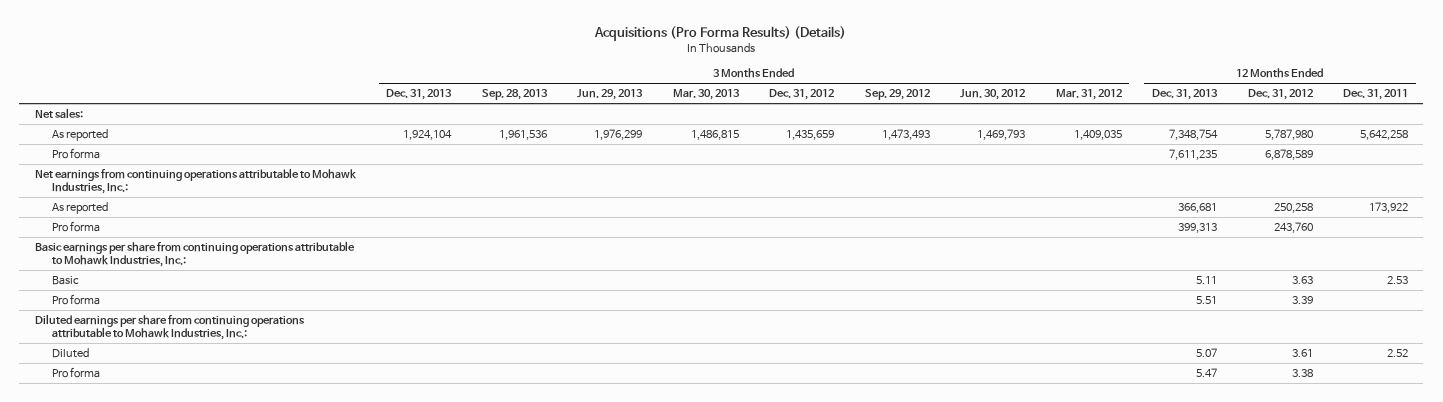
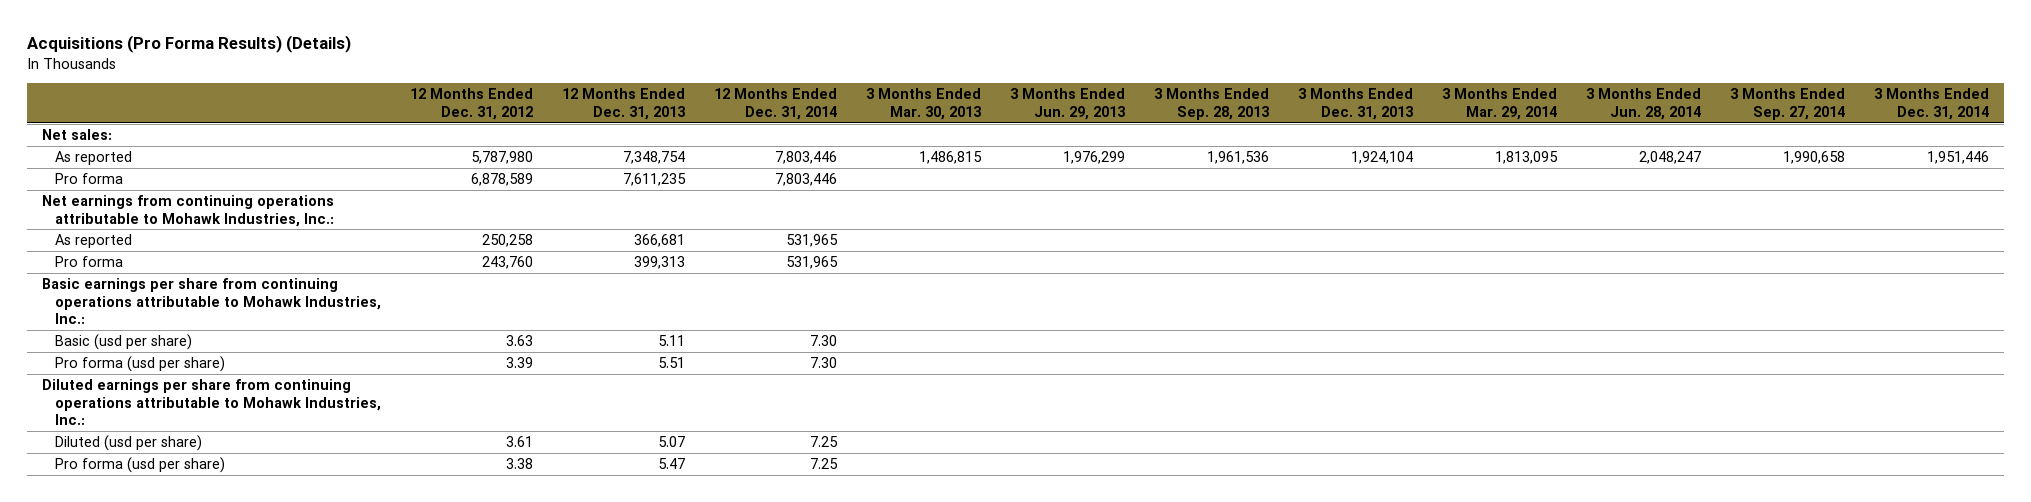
[769,89,835,101] Dec. 31, 2012 -> none
[864,89,930,101] Sep. 29, 2012 -> none
[960,89,1026,101] Jun. 30, 2012 -> none
[1055,89,1122,101] Mar. 31, 2012 -> none
[1343,89,1409,101] Dec. 31, 2011 -> none
none -> [714,88,838,121] 12 Months Ended Dec. 31, 2014
none -> [1442,88,1558,121] 3 Months Ended Mar. 29, 2014
none -> [1586,88,1702,121] 3 Months Ended Jun. 28, 2014
none -> [1730,88,1846,121] 3 Months Ended Sep. 27, 2014
none -> [1874,88,1990,121] 3 Months Ended Dec. 31, 2014
[52,276,80,286] Basic -> [54,333,192,350] Basic (usd per share)
[52,294,101,306] Pro forma -> [54,355,225,372] Pro forma (usd per share)
[52,348,90,359] Diluted -> [54,434,202,451] Diluted (usd per share)
[52,367,101,379] Pro forma -> [54,456,225,473] Pro forma (usd per share)

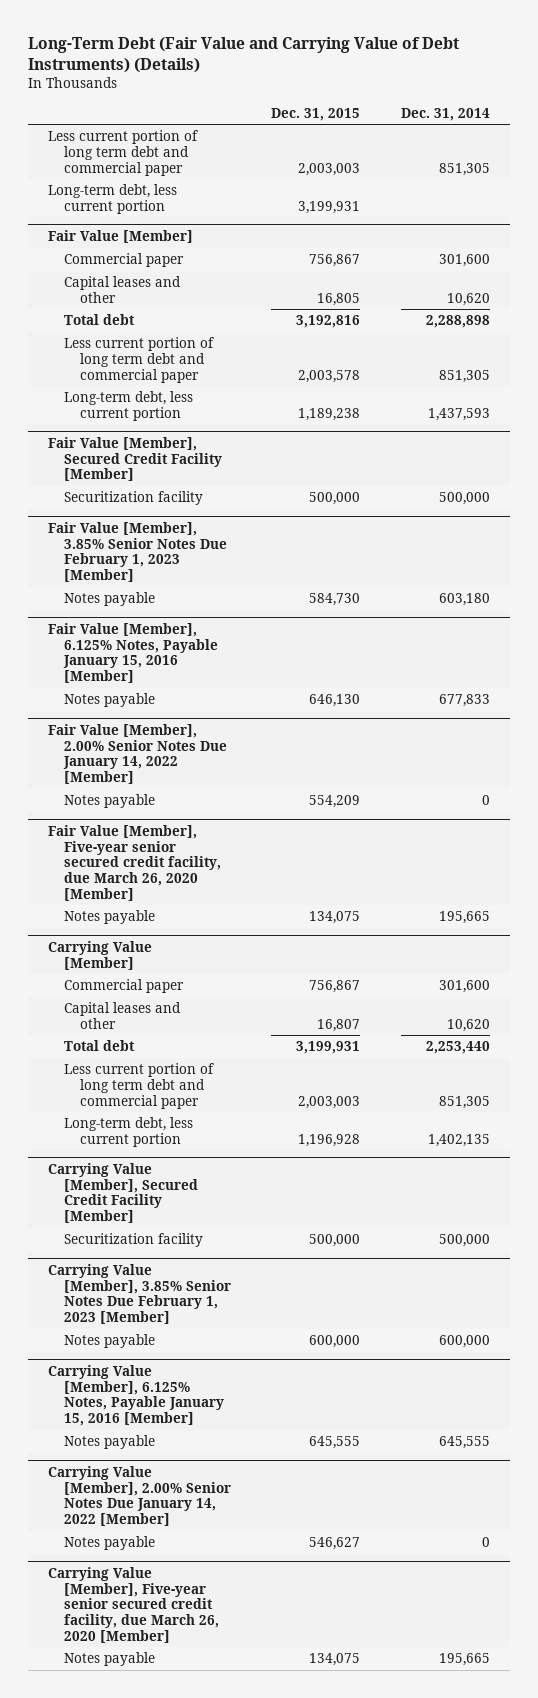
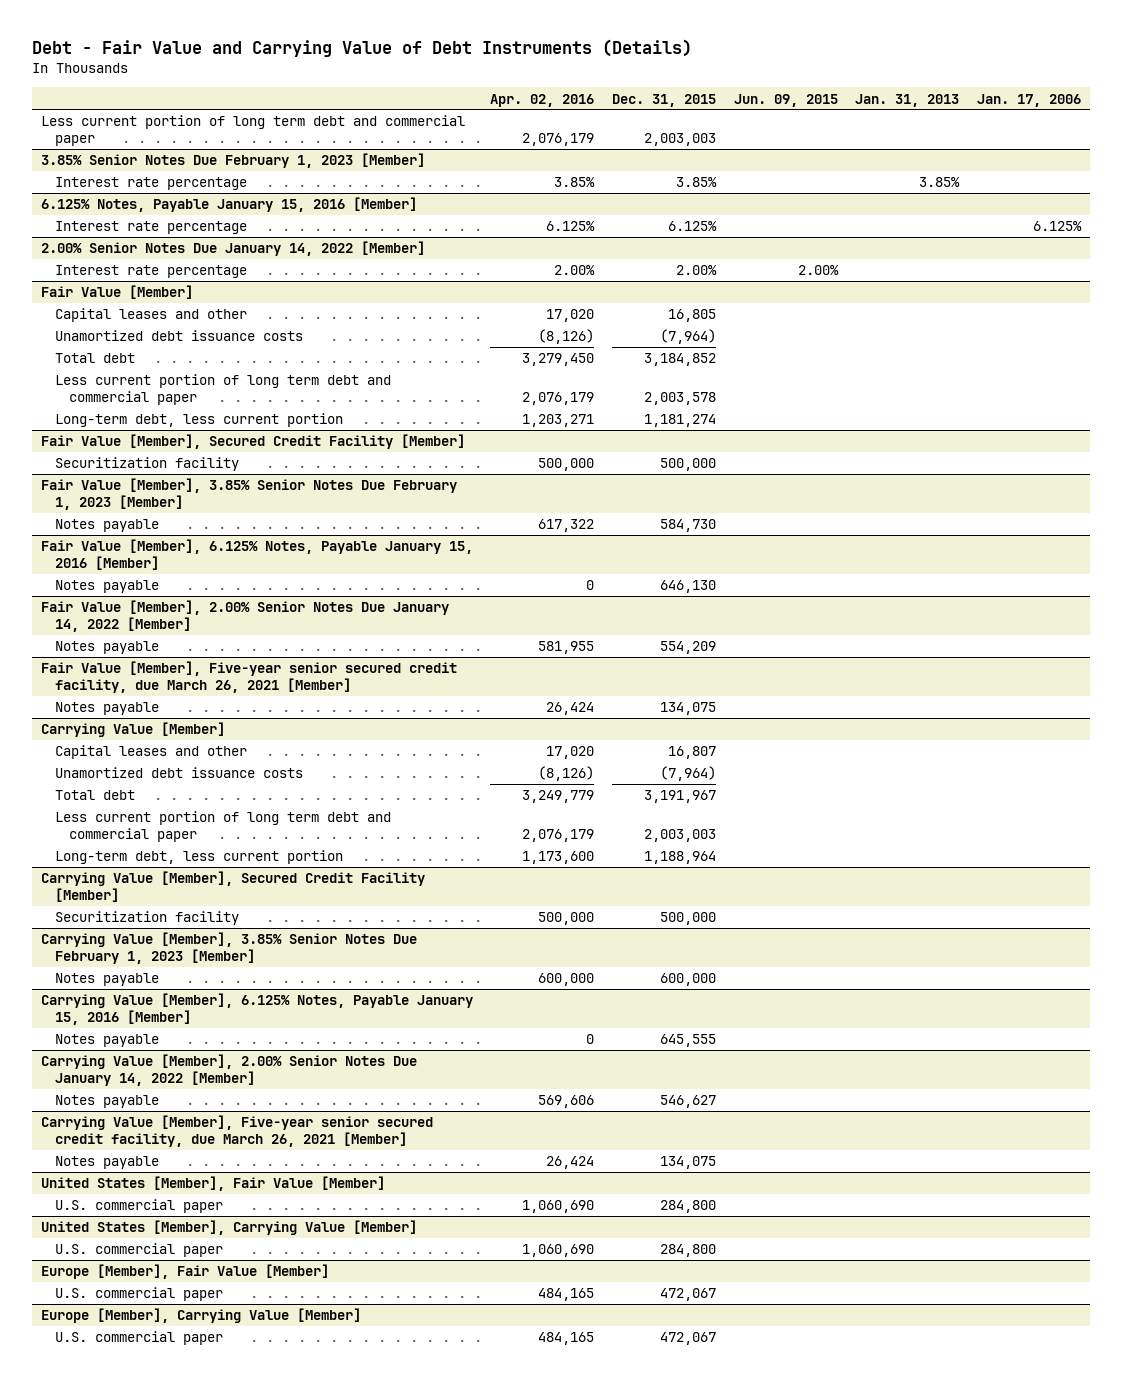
[28,37,460,73] Long-Term Debt (Fair Value and Carrying Value of Debt Instruments) (Details) -> [31,38,692,57] Debt - Fair Value and Carrying Value of Debt Instruments (Details)
[400,107,490,121] Dec. 31, 2014 -> none
none -> [490,93,595,107] Apr. 02, 2016
none -> [733,93,838,107] Jun. 09, 2015
none -> [855,93,960,107] Jan. 31, 2013
none -> [977,93,1082,107] Jan. 17, 2006
[48,184,178,214] Long-term debt, less current portion -> none
none -> [40,153,425,169] 3.85% Senior Notes Due February 1, 2023 [Member]
none -> [54,177,247,191] Interest rate percentage
none -> [40,197,417,213] 6.125% Notes, Payable January 15, 2016 [Member]
none -> [54,221,247,235] Interest rate percentage
none -> [40,241,425,257] 2.00% Senior Notes Due January 14, 2022 [Member]
none -> [54,265,247,279] Interest rate percentage
[64,253,185,268] Commercial paper -> none
none -> [54,330,303,342] Unamortized debt issuance costs
[296,315,361,329] 3,192,816 -> [644,353,717,367] 3,184,852
[298,407,361,421] 1,189,238 -> [644,414,717,428] 1,181,274
[48,825,222,901] Fair Value [Member], Five-year senior secured credit facility, due March 26, 2020 [Member] -> [40,661,457,693] Fair Value [Member], Five-year senior secured credit facility, due March 26, 2021 [Member]
[64,979,185,994] Commercial paper -> none
none -> [54,767,303,779] Unamortized debt issuance costs
[296,1041,361,1055] 3,199,931 -> [644,790,717,804] 3,191,967
[298,1133,361,1147] 1,196,928 -> [644,851,717,865] 1,188,964
[48,1567,220,1643] Carrying Value [Member], Five-year senior secured credit facility, due March 26, 2020 [Member] -> [40,1115,433,1147] Carrying Value [Member], Five-year senior secured credit facility, due March 26, 2021 [Member]
none -> [40,1176,385,1192] United States [Member], Fair Value [Member]
none -> [54,1199,223,1214] U.S. commercial paper
none -> [40,1220,417,1236] United States [Member], Carrying Value [Member]
none -> [54,1243,223,1258] U.S. commercial paper
none -> [40,1264,329,1280] Europe [Member], Fair Value [Member]
none -> [54,1287,223,1302] U.S. commercial paper
none -> [40,1308,361,1324] Europe [Member], Carrying Value [Member]
none -> [54,1331,223,1346] U.S. commercial paper

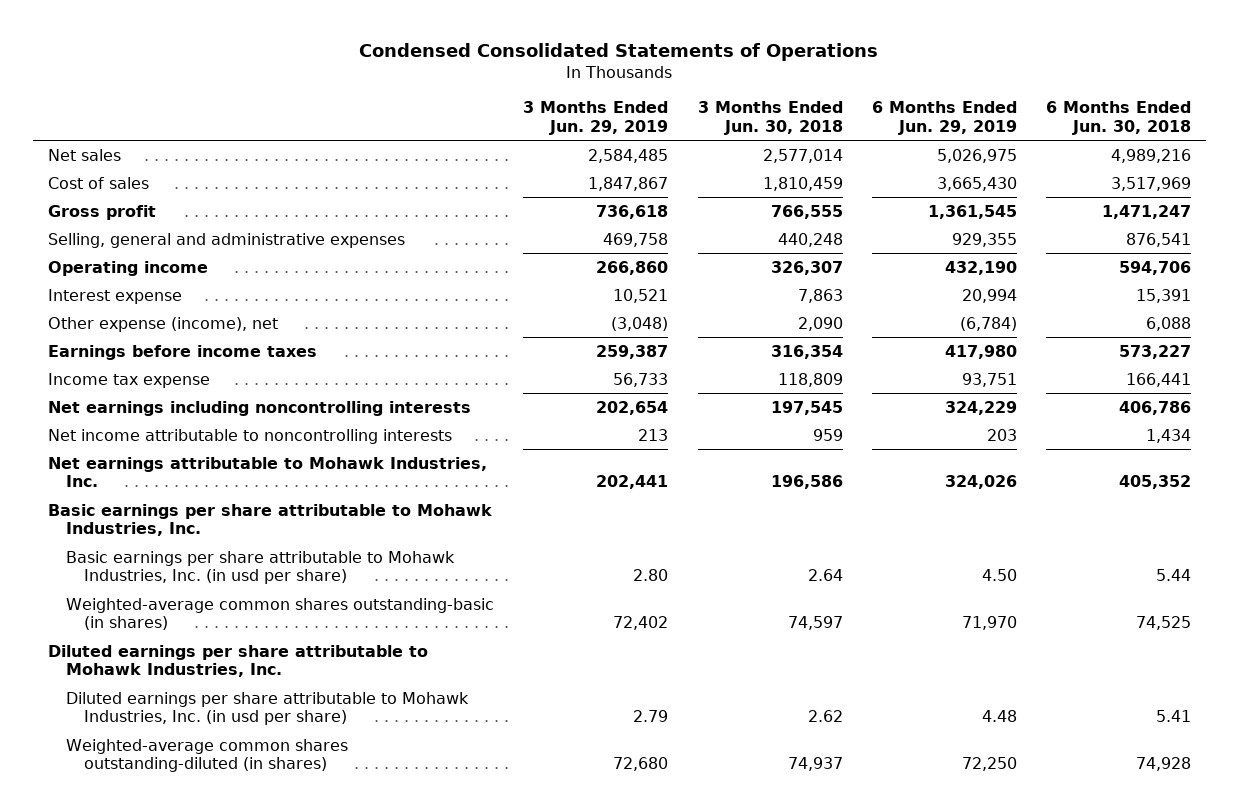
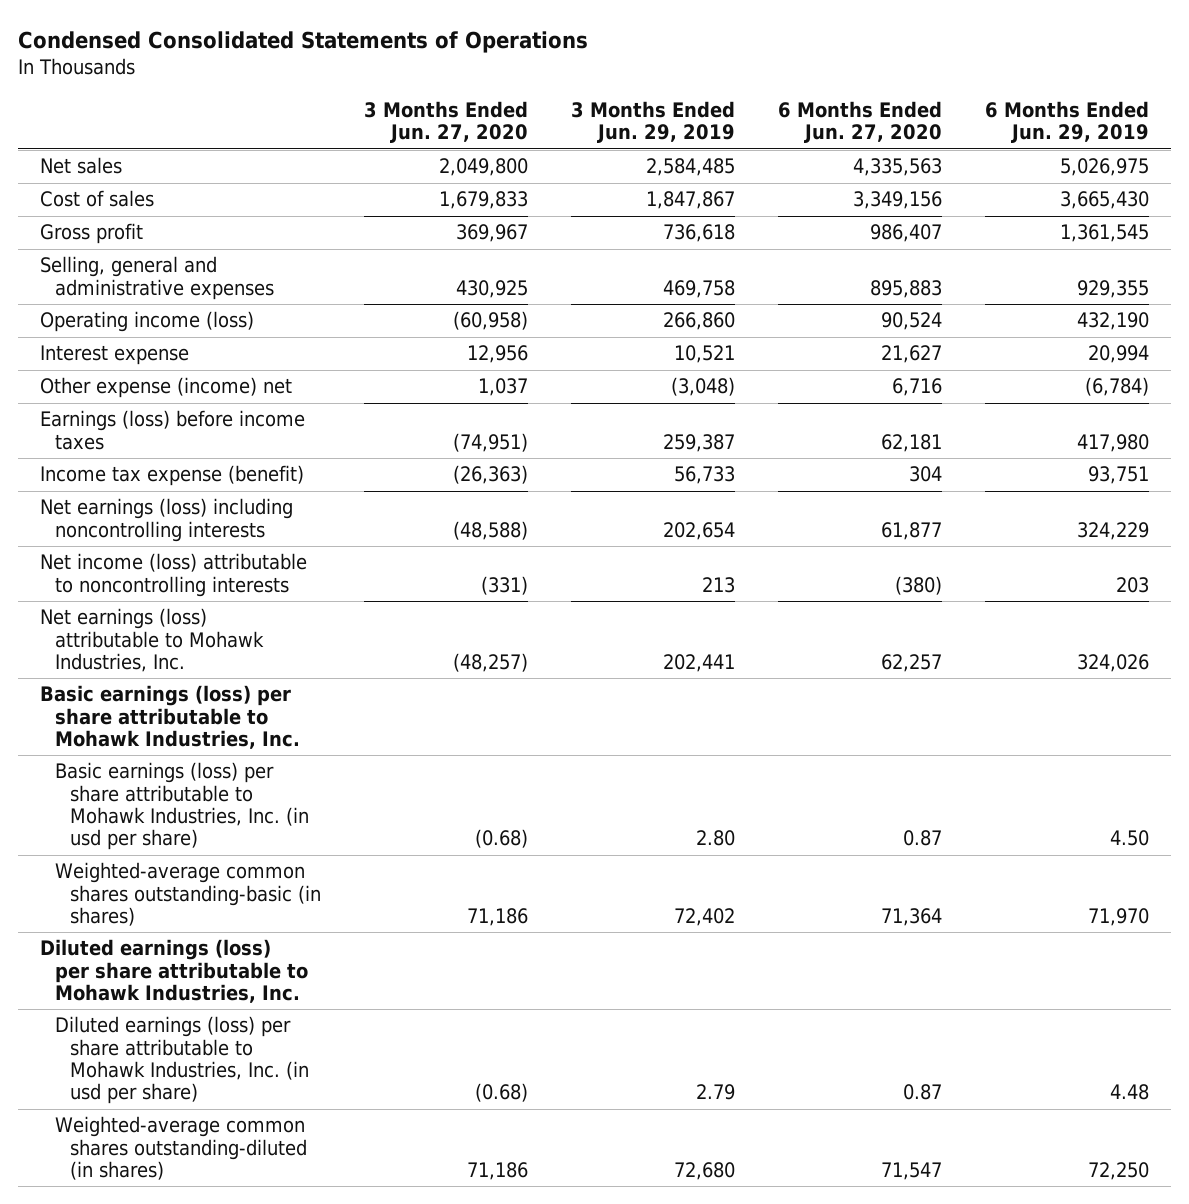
[697,101,843,135] 3 Months Ended Jun. 30, 2018 -> none
[1046,101,1192,135] 6 Months Ended Jun. 30, 2018 -> none
none -> [363,101,528,144] 3 Months Ended Jun. 27, 2020
none -> [777,101,942,144] 6 Months Ended Jun. 27, 2020
[47,260,208,276] Operating income -> [39,311,254,333] Operating income (loss)
[47,316,278,332] Other expense (income), net -> [39,377,292,399] Other expense (income) net
[47,344,317,360] Earnings before income taxes -> [39,410,305,450] Earnings (loss) before income taxes
[47,372,210,388] Income tax expense -> [39,465,304,487] Income tax expense (benefit)
[47,400,471,416] Net earnings including noncontrolling interests -> [39,498,293,542] Net earnings (loss) including noncontrolling interests
[47,428,452,444] Net income attributable to noncontrolling interests -> [39,553,307,597] Net income (loss) attributable to noncontrolling interests
[47,456,487,488] Net earnings attributable to Mohawk Industries, Inc. -> [39,608,264,673] Net earnings (loss) attributable to Mohawk Industries, Inc.
[47,503,492,537] Basic earnings per share attributable to Mohawk Industries, Inc. -> [39,685,300,750] Basic earnings (loss) per share attributable to Mohawk Industries, Inc.
[65,550,455,585] Basic earnings per share attributable to Mohawk Industries, Inc. (in usd per share) -> [54,762,309,851] Basic earnings (loss) per share attributable to Mohawk Industries, Inc. (in usd per share)
[47,644,428,678] Diluted earnings per share attributable to Mohawk Industries, Inc. -> [39,939,308,1004] Diluted earnings (loss) per share attributable to Mohawk Industries, Inc.
[65,691,469,726] Diluted earnings per share attributable to Mohawk Industries, Inc. (in usd per share) -> [54,1016,309,1105] Diluted earnings (loss) per share attributable to Mohawk Industries, Inc. (in usd per share)

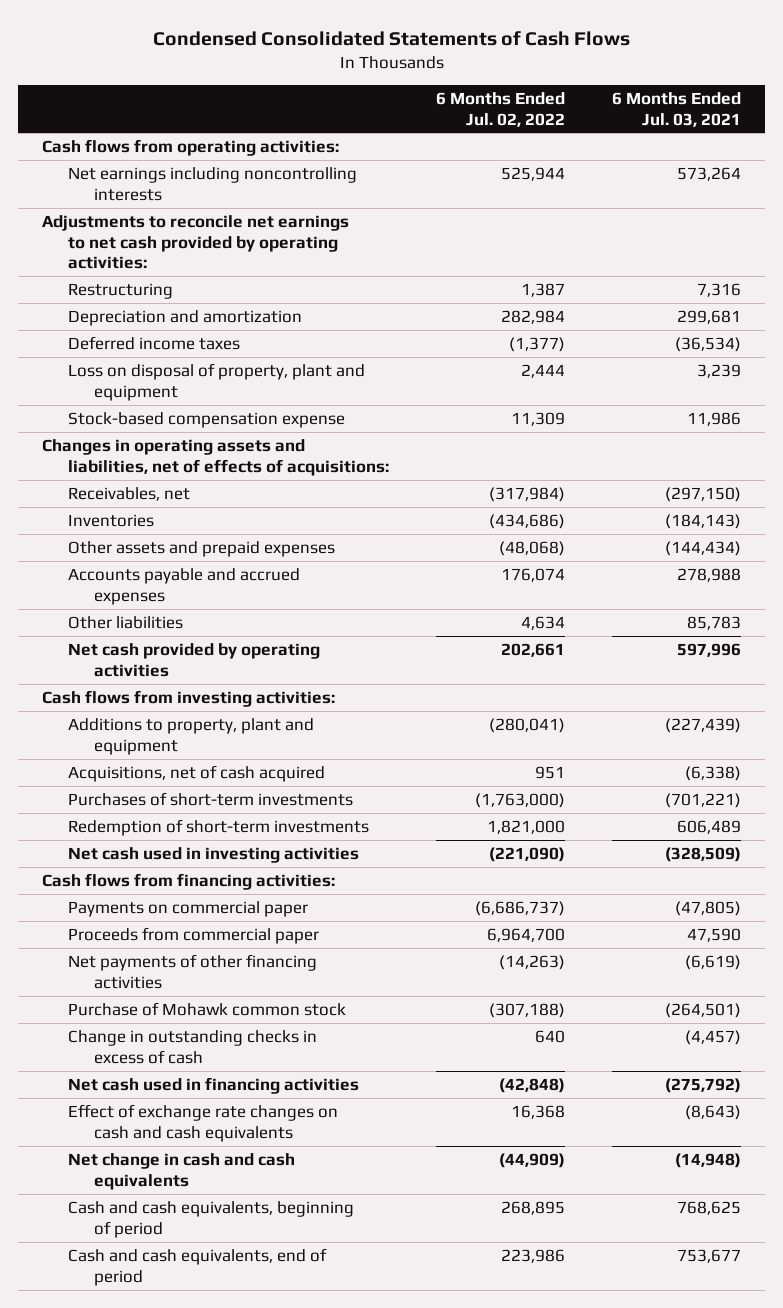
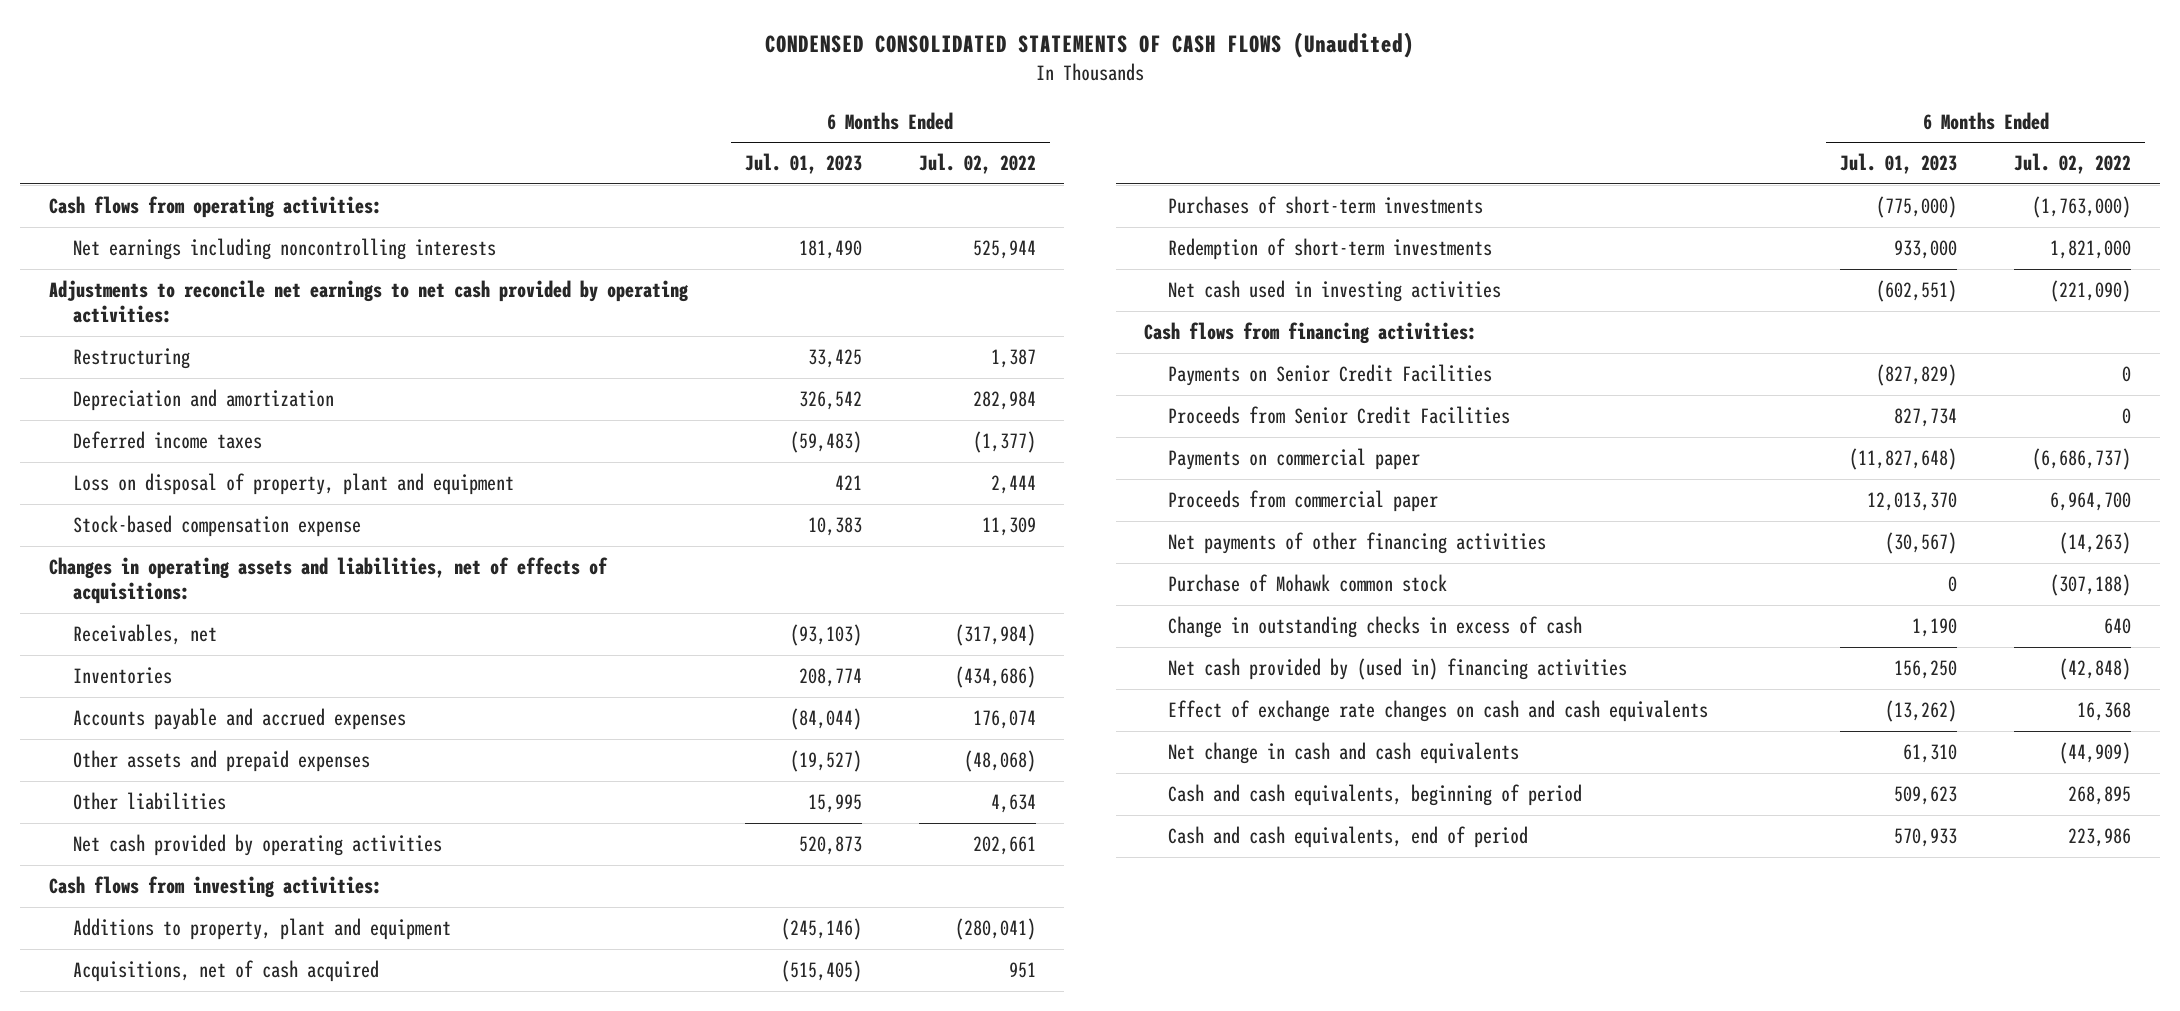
[152,30,630,46] Condensed Consolidated Statements of Cash Flows -> [765,32,1415,59] CONDENSED CONSOLIDATED STATEMENTS OF CASH FLOWS (Unaudited)
[612,91,742,127] 6 Months Ended Jul. 03, 2021 -> none
none -> [744,153,862,175] Jul. 01, 2023
[67,540,335,557] Other assets and prepaid expenses -> [73,750,371,773] Other assets and prepaid expenses
none -> [1168,364,1493,387] Payments on Senior Credit Facilities
none -> [1168,406,1511,425] Proceeds from Senior Credit Facilities
[67,1076,359,1094] Net cash used in financing activities -> [1168,658,1628,681] Net cash provided by (used in) financing activities

